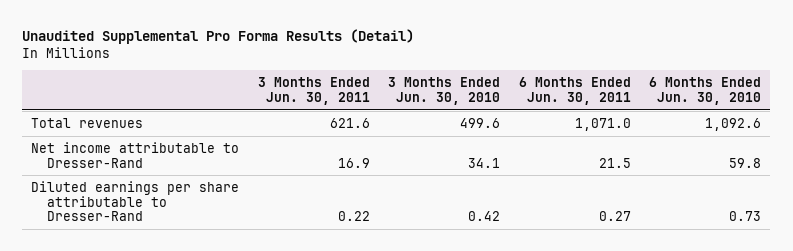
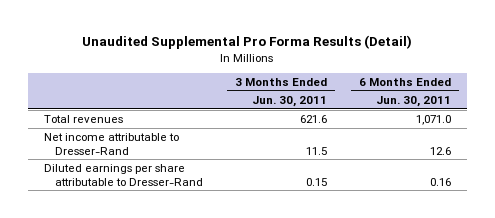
[388,77,501,106] 3 Months Ended Jun. 30, 2010 -> none
[649,77,762,106] 6 Months Ended Jun. 30, 2010 -> none
[337,157,370,168] 16.9 -> [306,146,328,155] 11.5
[598,157,631,168] 21.5 -> [430,146,452,155] 12.6
[337,211,370,222] 0.22 -> [306,177,328,186] 0.15
[598,211,631,222] 0.27 -> [430,177,452,186] 0.16

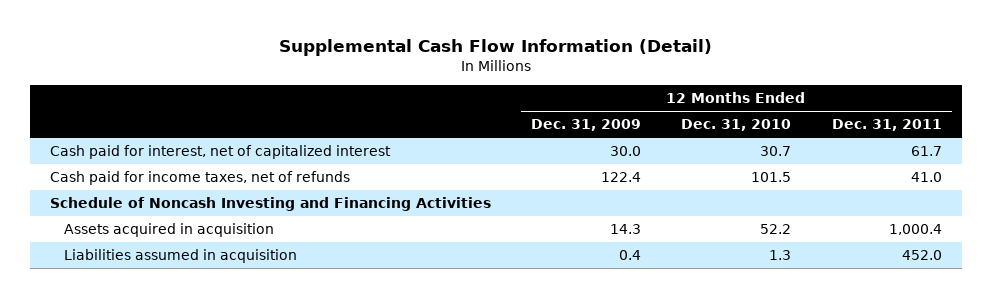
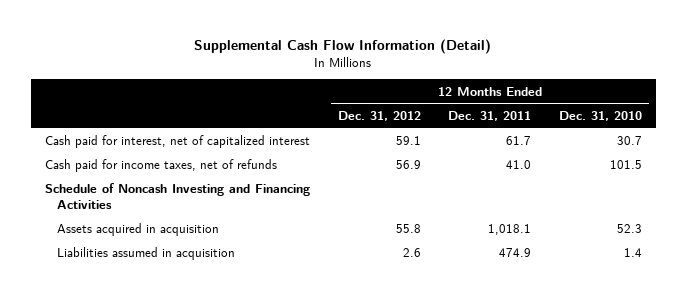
[530,119,641,132] Dec. 31, 2009 -> none
none -> [337,110,421,121] Dec. 31, 2012
[760,224,792,235] 52.2 -> [616,224,642,234] 52.3
[888,224,942,236] 1,000.4 -> [488,224,532,236] 1,018.1
[769,250,792,261] 1.3 -> [623,248,642,258] 1.4
[901,250,942,261] 452.0 -> [499,248,532,258] 474.9

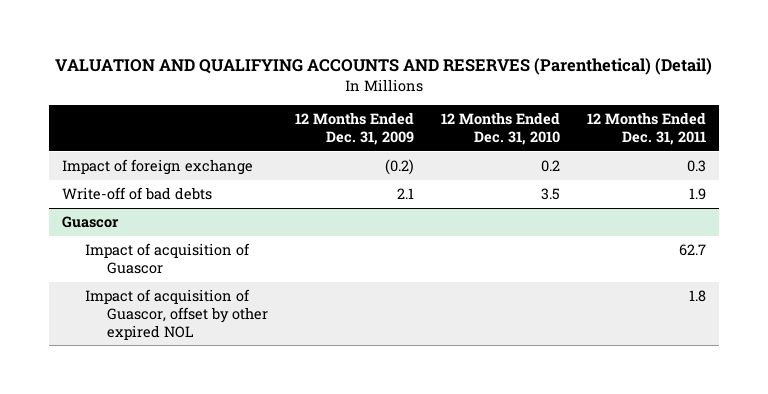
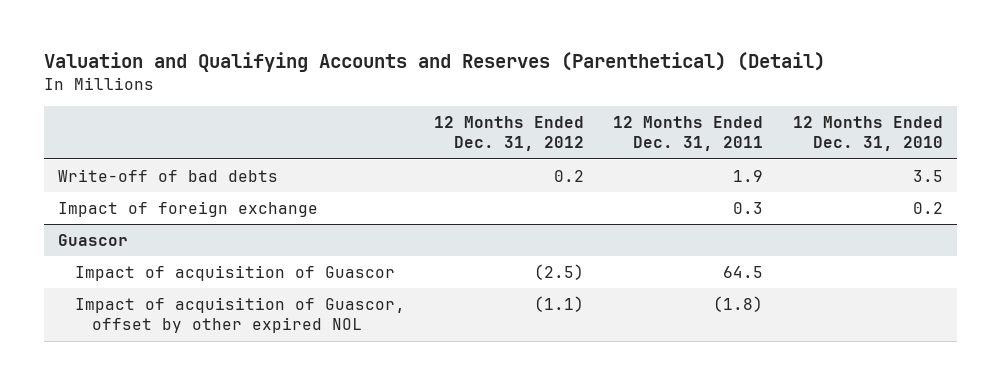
[55,58,713,76] VALUATION AND QUALIFYING ACCOUNTS AND RESERVES (Parenthetical) (Detail) -> [43,52,825,73] Valuation and Qualifying Accounts and Reserves (Parenthetical) (Detail)
[294,112,414,145] 12 Months Ended Dec. 31, 2009 -> none
none -> [434,116,585,152] 12 Months Ended Dec. 31, 2012
[62,159,254,176] Impact of foreign exchange -> [58,201,319,218] Impact of foreign exchange
[678,244,706,257] 62.7 -> [723,266,764,279] 64.5
[688,290,706,303] 1.8 -> [713,296,764,313] (1.8)

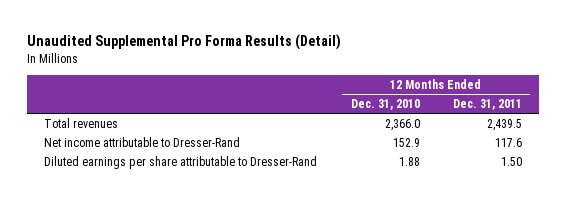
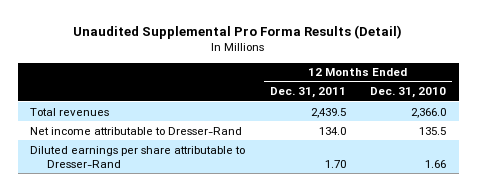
[392,137,420,147] 152.9 -> [419,126,447,135] 135.5
[494,137,522,147] 117.6 -> [318,126,346,135] 134.0
[398,156,420,166] 1.88 -> [425,159,447,168] 1.66
[500,156,522,166] 1.50 -> [324,159,346,168] 1.70

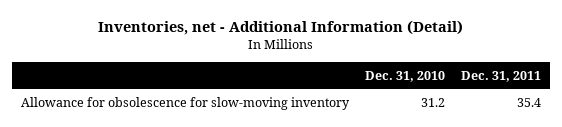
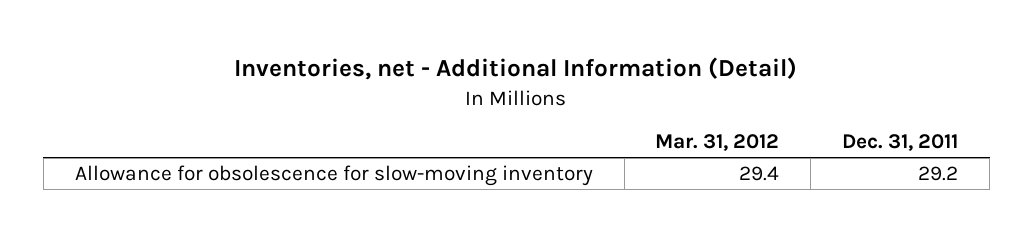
[364,70,445,82] Dec. 31, 2010 -> none
none -> [655,134,780,152] Mar. 31, 2012
[517,97,542,107] 35.4 -> [918,166,959,182] 29.2

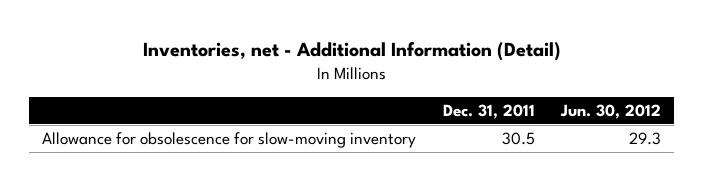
[655,134,780,152] Mar. 31, 2012 -> none
none -> [559,103,661,119] Jun. 30, 2012
[918,166,959,182] 29.2 -> [501,132,535,146] 30.5

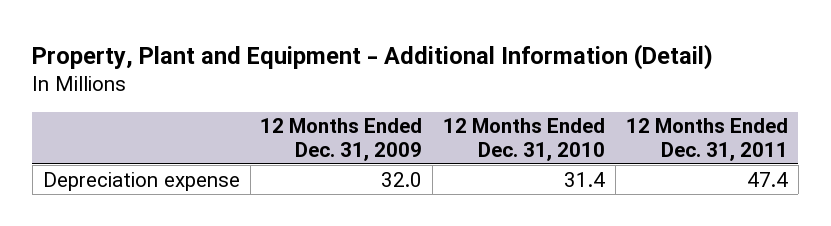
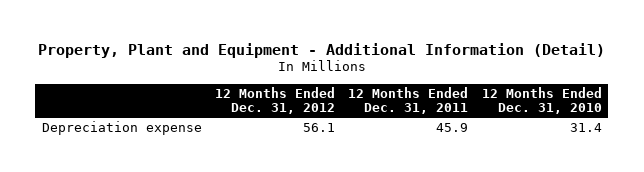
[260,118,423,161] 12 Months Ended Dec. 31, 2009 -> none
none -> [215,86,336,115] 12 Months Ended Dec. 31, 2012
[746,171,788,187] 47.4 -> [436,122,469,132] 45.9

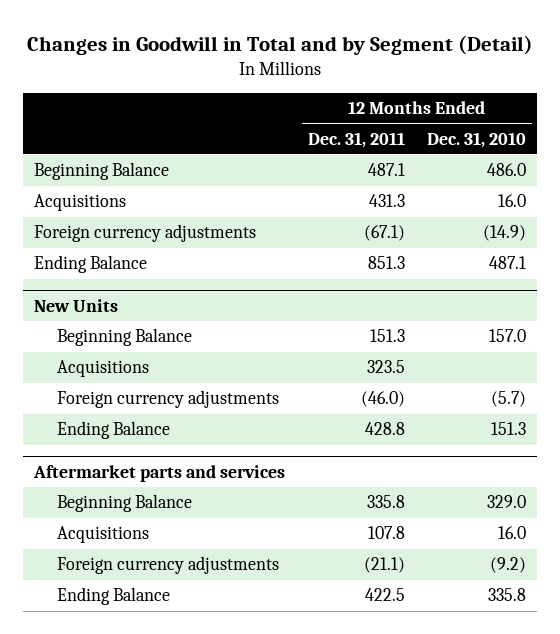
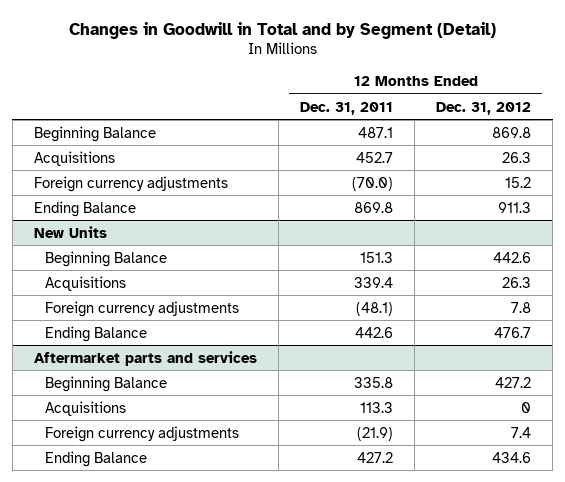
[427,131,527,148] Dec. 31, 2010 -> none
none -> [436,101,532,115] Dec. 31, 2012
[368,194,405,208] 431.3 -> [356,151,394,163] 452.7
[363,225,405,242] (67.1) -> [352,176,394,191] (70.0)
[367,256,405,270] 851.3 -> [354,201,394,213] 869.8
[366,360,405,374] 323.5 -> [354,276,394,288] 339.4
[360,391,405,408] (46.0) -> [356,301,394,316] (48.1)
[364,422,405,436] 428.8 -> [355,326,394,338] 442.6
[367,526,405,540] 107.8 -> [360,401,394,413] 113.3
[363,557,405,574] (21.1) -> [357,426,394,441] (21.9)
[364,588,405,602] 422.5 -> [357,451,394,463] 427.2

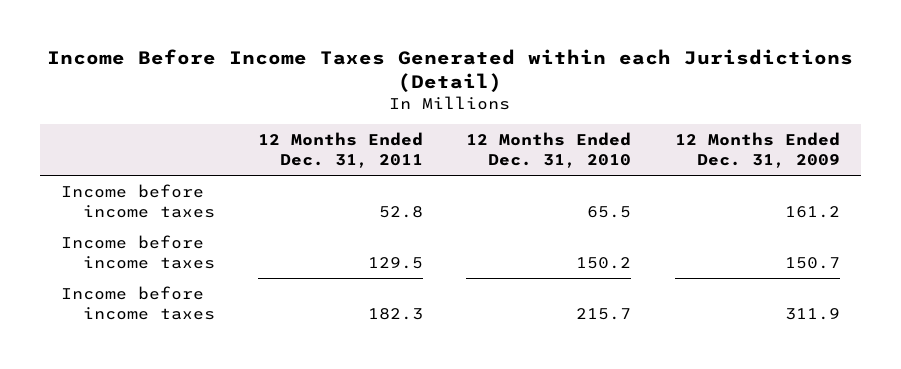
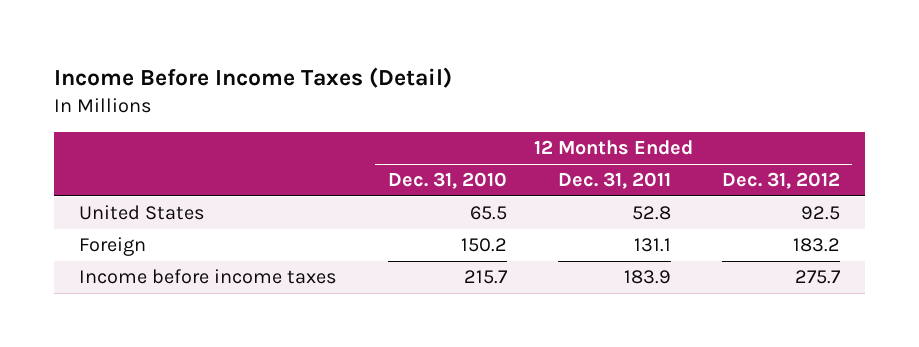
[47,48,854,92] Income Before Income Taxes Generated within each Jurisdictions (Detail) -> [54,67,453,89] Income Before Income Taxes (Detail)
[674,132,840,169] 12 Months Ended Dec. 31, 2009 -> none
none -> [721,172,840,190] Dec. 31, 2012
[61,235,215,269] Income before income taxes -> none
[61,286,215,320] Income before income taxes -> none
none -> [79,205,206,221] United States
none -> [79,237,147,257] Foreign
[379,205,424,218] 52.8 -> [623,270,671,285] 183.9
[587,205,632,218] 65.5 -> [464,270,509,285] 215.7

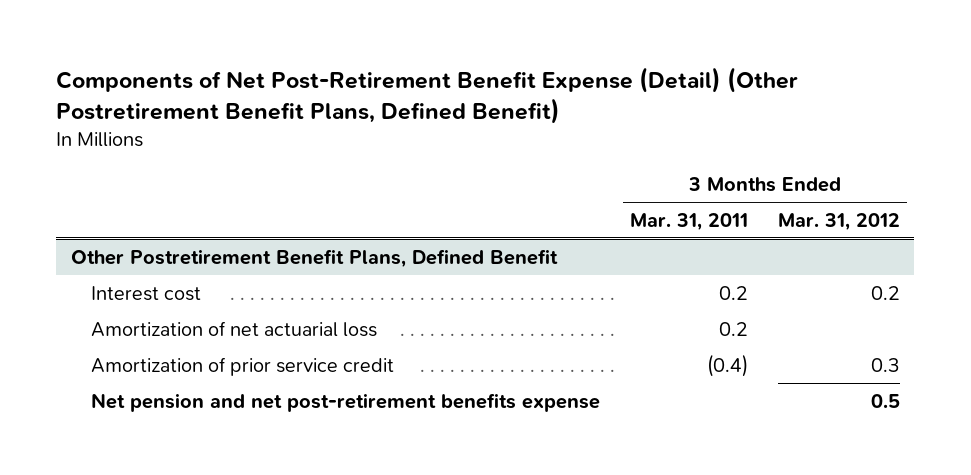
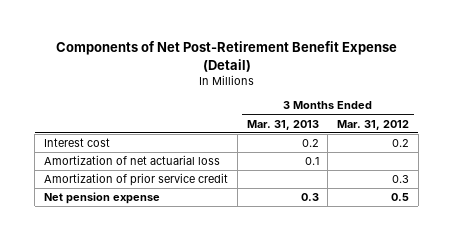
[56,66,799,124] Components of Net Post-Retirement Benefit Expense (Detail) (Other Postretirement Benefit Plans, Defined Benefit) -> [55,41,397,72] Components of Net Post-Retirement Benefit Expense (Detail)
[630,212,749,231] Mar. 31, 2011 -> none
none -> [246,119,319,130] Mar. 31, 2013
[70,248,558,268] Other Postretirement Benefit Plans, Defined Benefit -> none
[91,392,601,412] Net pension and net post-retirement benefits expense -> [44,192,161,205] Net pension expense

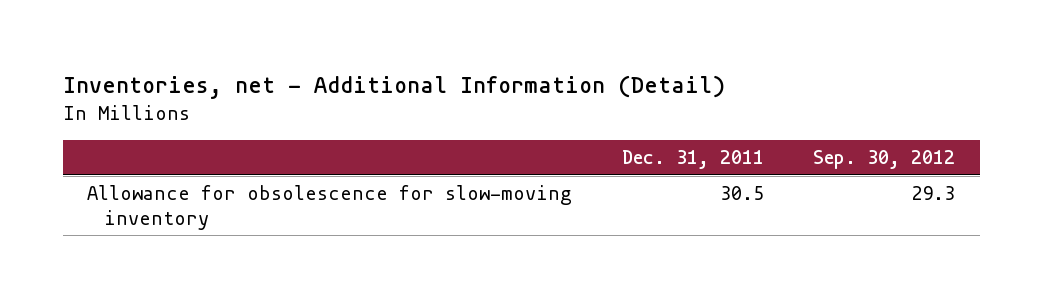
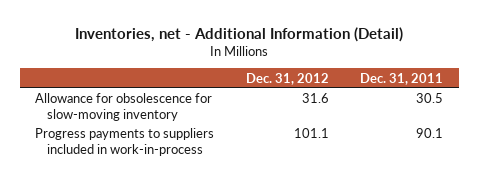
[812,150,955,170] Sep. 30, 2012 -> none
none -> [245,72,329,85] Dec. 31, 2012
none -> [35,128,215,156] Progress payments to suppliers included in work-in-process

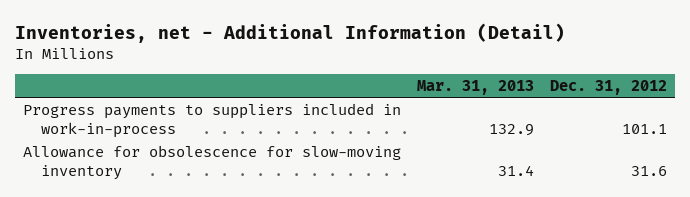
[360,72,444,85] Dec. 31, 2011 -> none
none -> [417,79,535,95] Mar. 31, 2013
[35,93,213,121] Allowance for obsolescence for slow-moving inventory -> [23,144,402,180] Allowance for obsolescence for slow-moving inventory

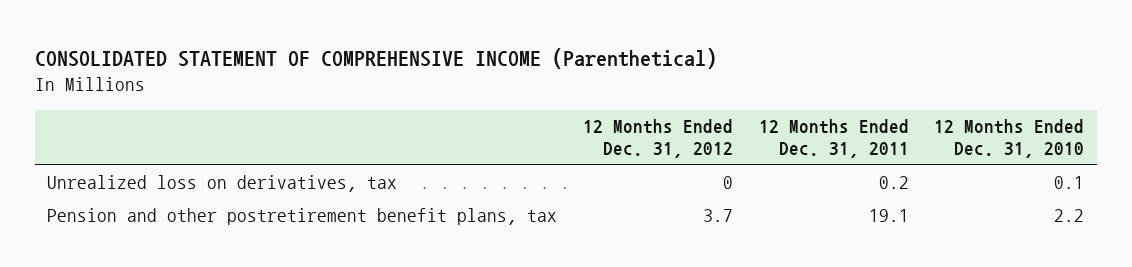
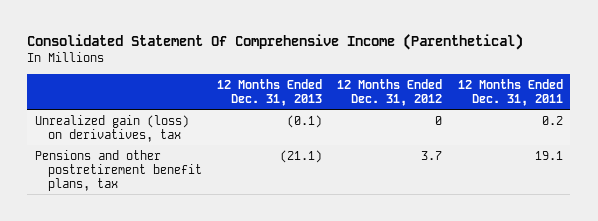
[34,47,717,69] CONSOLIDATED STATEMENT OF COMPREHENSIVE INCOME (Parenthetical) -> [27,34,524,51] Consolidated Statement Of Comprehensive Income (Parenthetical)
[934,119,1085,159] 12 Months Ended Dec. 31, 2010 -> none
none -> [217,79,323,107] 12 Months Ended Dec. 31, 2013
[47,175,398,193] Unrealized loss on derivatives, tax -> [34,114,189,142] Unrealized gain (loss) on derivatives, tax
[47,208,558,226] Pension and other postretirement benefit plans, tax -> [34,149,202,191] Pensions and other postretirement benefit plans, tax

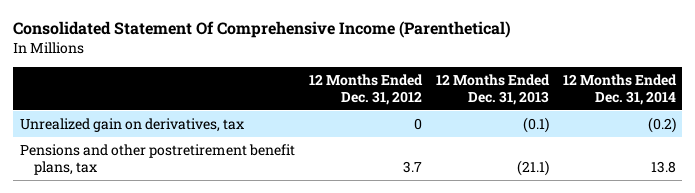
[457,79,563,107] 12 Months Ended Dec. 31, 2011 -> none
none -> [562,73,677,105] 12 Months Ended Dec. 31, 2014
[34,114,189,142] Unrealized gain (loss) on derivatives, tax -> [19,117,244,132] Unrealized gain on derivatives, tax

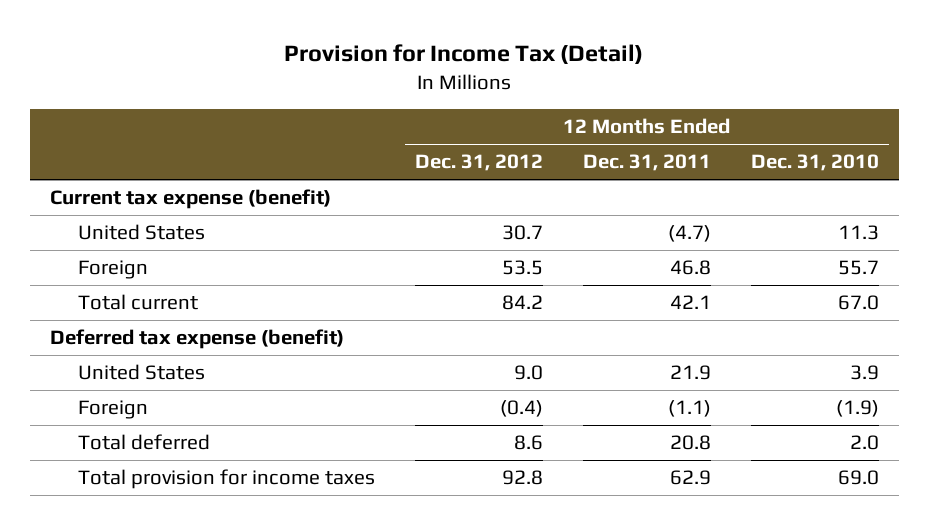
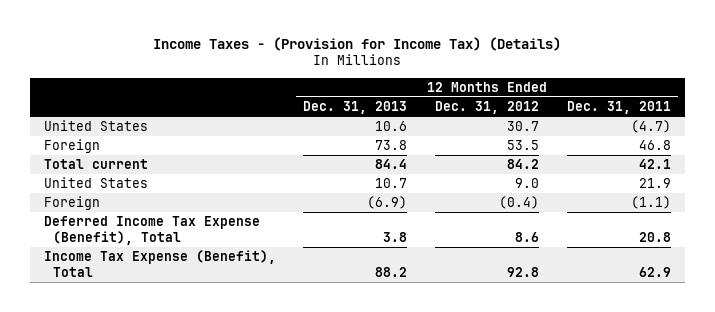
[284,44,644,65] Provision for Income Tax (Detail) -> [153,36,562,51] Income Taxes - (Provision for Income Tax) (Details)
[751,154,880,172] Dec. 31, 2010 -> none
none -> [303,101,408,115] Dec. 31, 2013
[49,189,331,210] Current tax expense (benefit) -> none
[49,329,344,350] Deferred tax expense (benefit) -> none
[77,434,210,451] Total deferred -> [43,216,260,245] Deferred Income Tax Expense (Benefit), Total
[77,469,375,490] Total provision for income taxes -> [43,250,276,277] Income Tax Expense (Benefit), Total

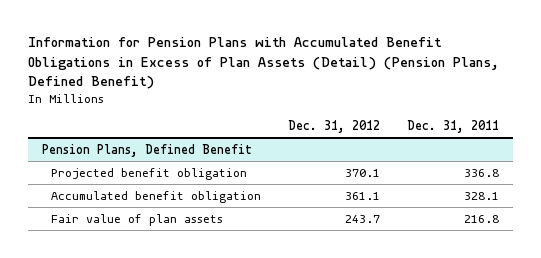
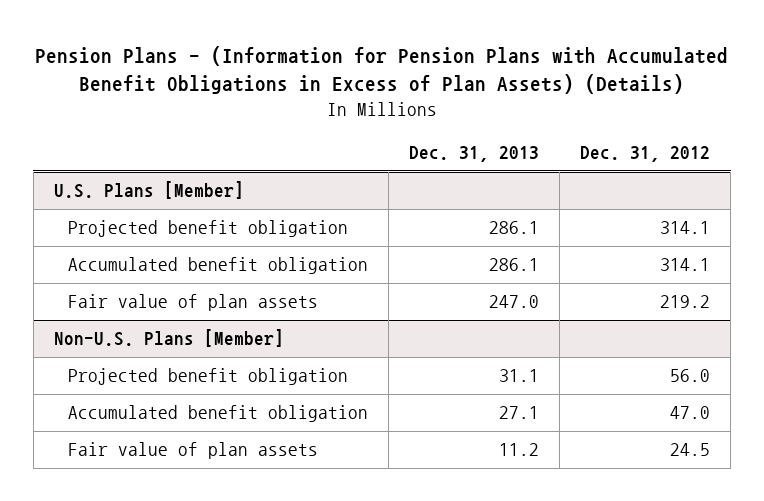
[28,37,500,89] Information for Pension Plans with Accumulated Benefit Obligations in Excess of Plan Assets (Detail) (Pension Plans, Defined Benefit) -> [34,45,728,95] Pension Plans - (Information for Pension Plans with Accumulated Benefit Obligations in Excess of Plan Assets) (Details)
[407,120,500,134] Dec. 31, 2011 -> none
none -> [409,146,540,163] Dec. 31, 2013
[41,143,252,157] Pension Plans, Defined Benefit -> none
none -> [53,181,244,200] U.S. Plans [Member]
[345,168,381,177] 370.1 -> [660,221,711,235] 314.1
[345,191,381,200] 361.1 -> [660,258,711,272] 314.1
[345,214,381,223] 243.7 -> [660,295,711,309] 219.2
none -> [53,329,284,348] Non-U.S. Plans [Member]
none -> [68,368,349,386] Projected benefit obligation
none -> [68,405,369,423] Accumulated benefit obligation
none -> [68,442,319,460] Fair value of plan assets

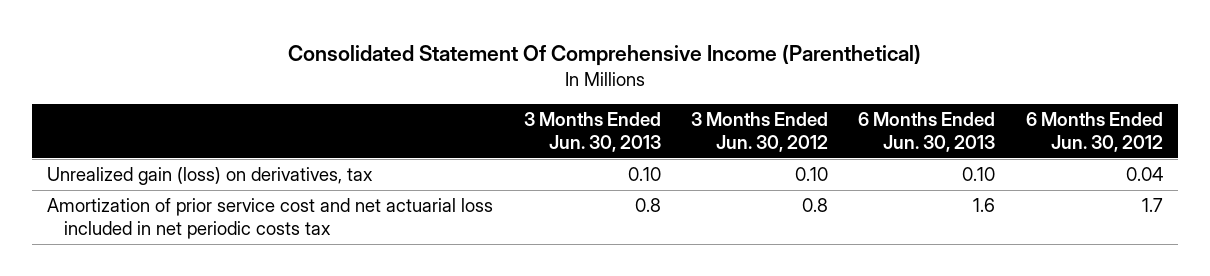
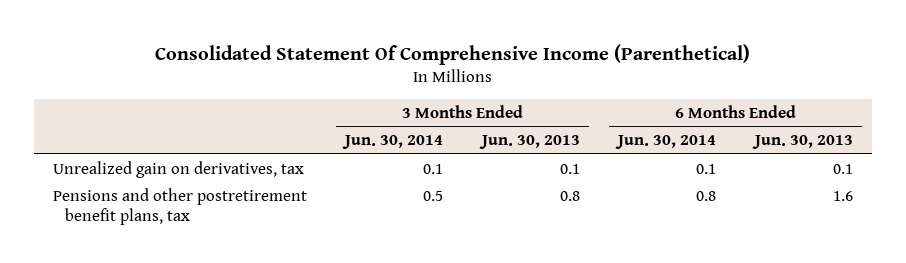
[690,111,828,153] 3 Months Ended Jun. 30, 2012 -> none
[1025,111,1163,153] 6 Months Ended Jun. 30, 2012 -> none
none -> [342,135,444,150] Jun. 30, 2014
none -> [615,135,717,150] Jun. 30, 2014
[47,166,374,185] Unrealized gain (loss) on derivatives, tax -> [52,160,304,178] Unrealized gain on derivatives, tax
[627,166,661,181] 0.10 -> [559,163,580,174] 0.1
[962,166,996,181] 0.10 -> [832,163,853,174] 0.1
[47,197,494,240] Amortization of prior service cost and net actuarial loss included in net periodic costs tax -> [52,187,307,225] Pensions and other postretirement benefit plans, tax

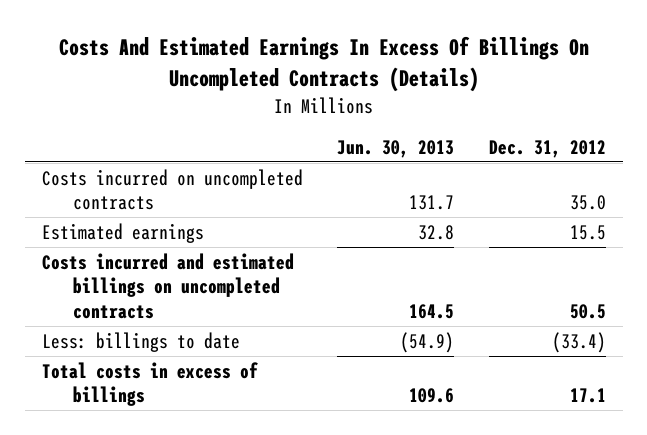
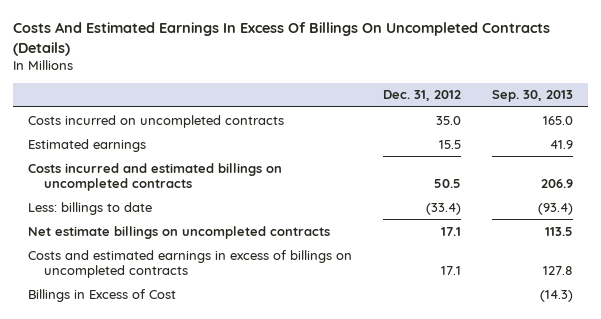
[337,139,455,158] Jun. 30, 2013 -> none
none -> [491,90,573,103] Sep. 30, 2013
none -> [28,225,331,239] Net estimate billings on uncompleted contracts
[41,361,258,407] Total costs in excess of billings -> [28,249,353,278] Costs and estimated earnings in excess of billings on uncompleted contracts
none -> [28,288,177,302] Billings in Excess of Cost

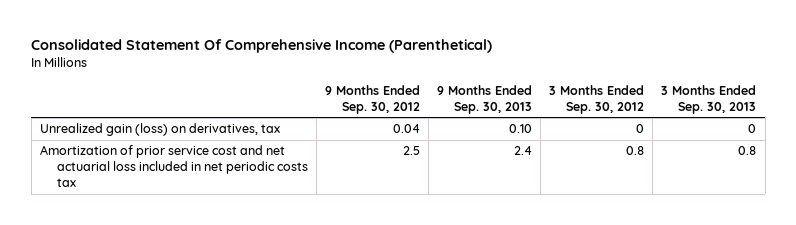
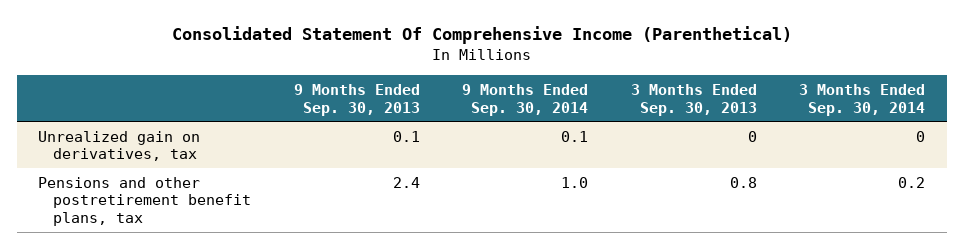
[324,84,420,115] 9 Months Ended Sep. 30, 2012 -> none
[549,84,645,115] 3 Months Ended Sep. 30, 2012 -> none
none -> [462,83,589,116] 9 Months Ended Sep. 30, 2014
none -> [799,83,926,116] 3 Months Ended Sep. 30, 2014
[39,123,280,137] Unrealized gain (loss) on derivatives, tax -> [38,130,201,162] Unrealized gain on derivatives, tax
[508,124,532,134] 0.10 -> [392,130,420,142] 0.1
[39,145,308,188] Amortization of prior service cost and net actuarial loss included in net periodic costs tax -> [38,176,252,226] Pensions and other postretirement benefit plans, tax

